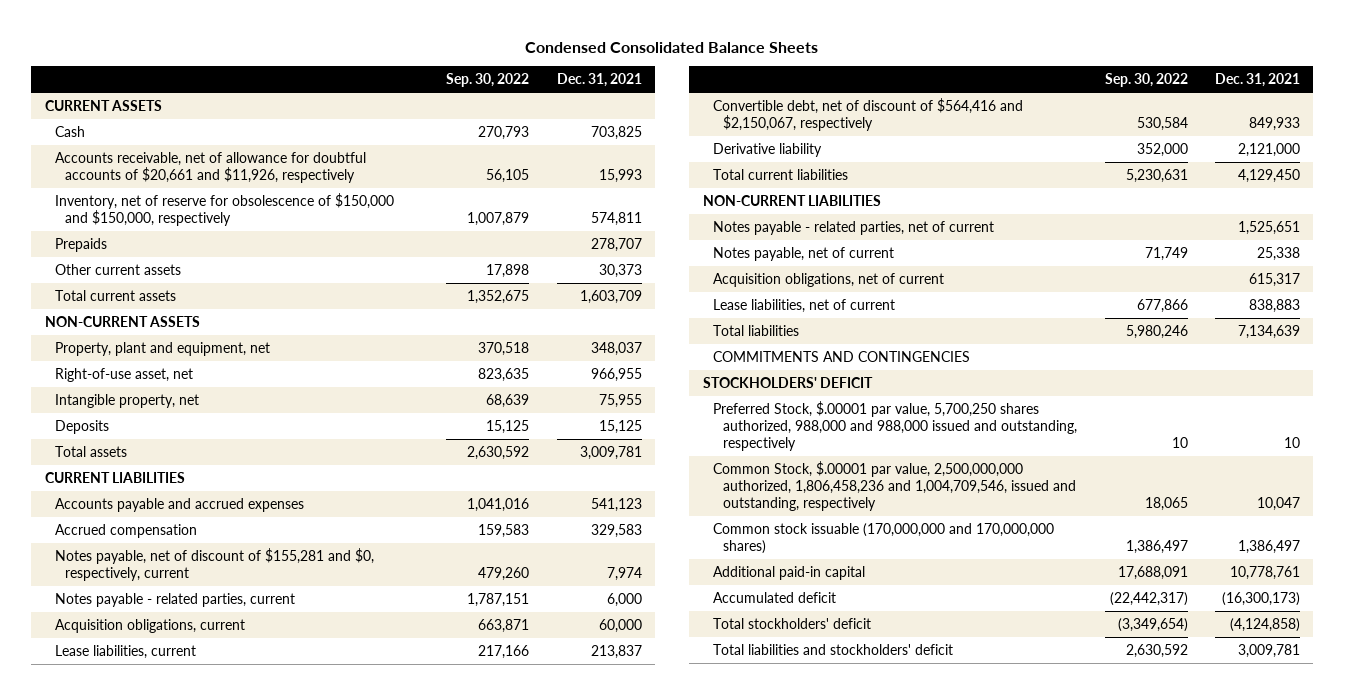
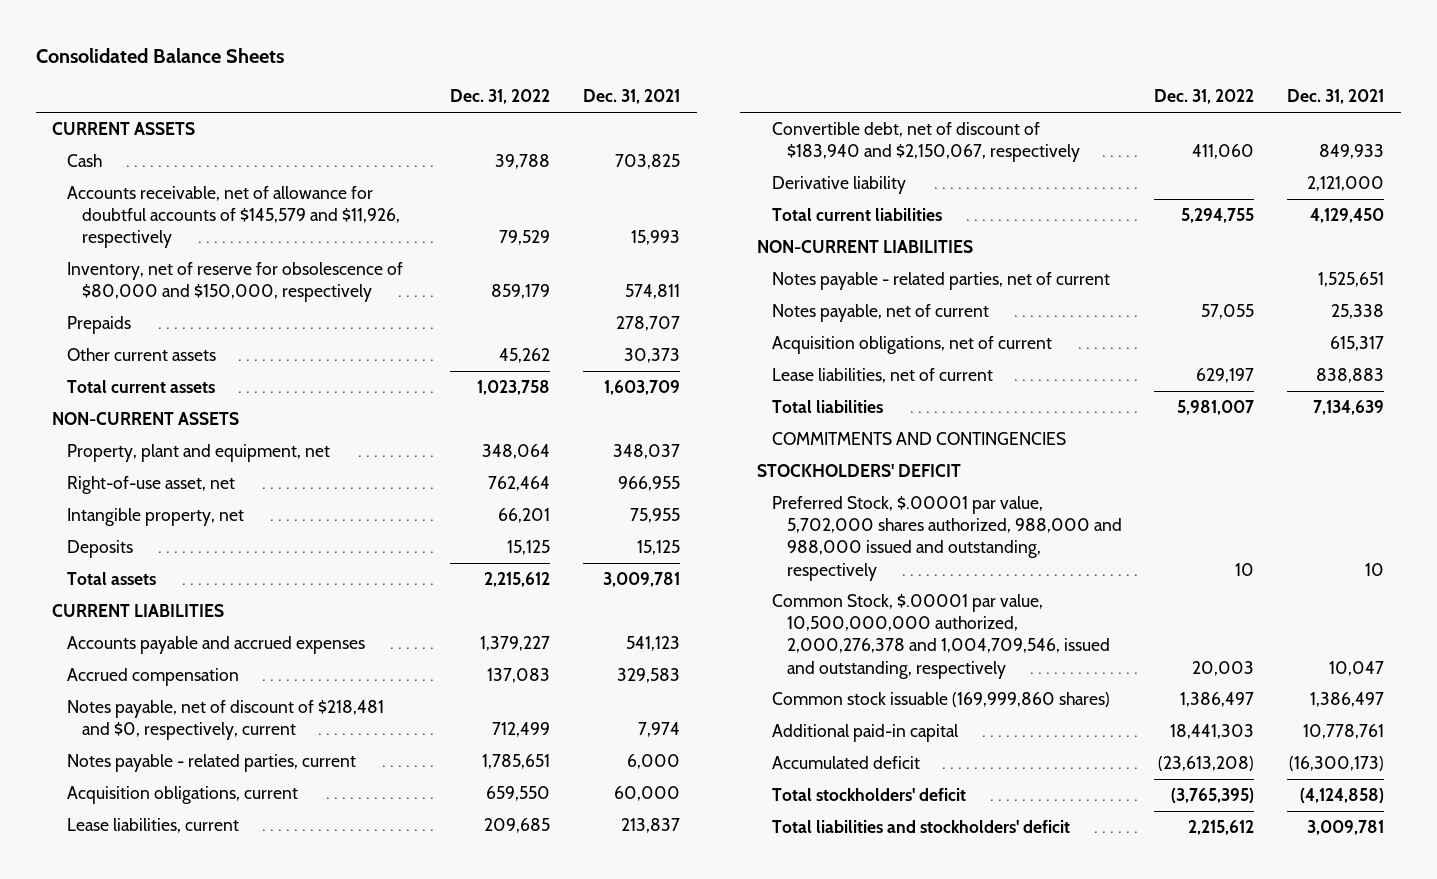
[525,41,819,53] Condensed Consolidated Balance Sheets -> [35,47,284,63] Consolidated Balance Sheets
[446,73,530,88] Sep. 30, 2022 -> none
none -> [450,89,551,105] Dec. 31, 2022
[55,151,367,184] Accounts receivable, net of allowance for doubtful accounts of $20,661 and $11,926, respectively -> [67,185,401,249] Accounts receivable, net of allowance for doubtful accounts of $145,579 and $11,926, respectively
[55,192,395,227] Inventory, net of reserve for obsolescence of $150,000 and $150,000, respectively -> [67,261,404,303] Inventory, net of reserve for obsolescence of $80,000 and $150,000, respectively
[55,547,375,582] Notes payable, net of discount of $155,281 and $0, respectively, current -> [67,699,385,741] Notes payable, net of discount of $218,481 and $0, respectively, current
[713,97,1024,132] Convertible debt, net of discount of $564,416 and $2,150,067, respectively -> [771,121,1080,163] Convertible debt, net of discount of $183,940 and $2,150,067, respectively
[713,400,1078,452] Preferred Stock, $.00001 par value, 5,700,250 shares authorized, 988,000 and 988,000 issued and outstanding, respectively -> [771,495,1122,581] Preferred Stock, $.00001 par value, 5,702,000 shares authorized, 988,000 and 988,000 issued and outstanding, respectively
[713,460,1077,512] Common Stock, $.00001 par value, 2,500,000,000 authorized, 1,806,458,236 and 1,004,709,546, issued and outstanding, respectively -> [771,593,1110,679] Common Stock, $.00001 par value, 10,500,000,000 authorized, 2,000,276,378 and 1,004,709,546, issued and outstanding, respectively
[713,522,1055,555] Common stock issuable (170,000,000 and 170,000,000 shares) -> [771,691,1110,707] Common stock issuable (169,999,860 shares)

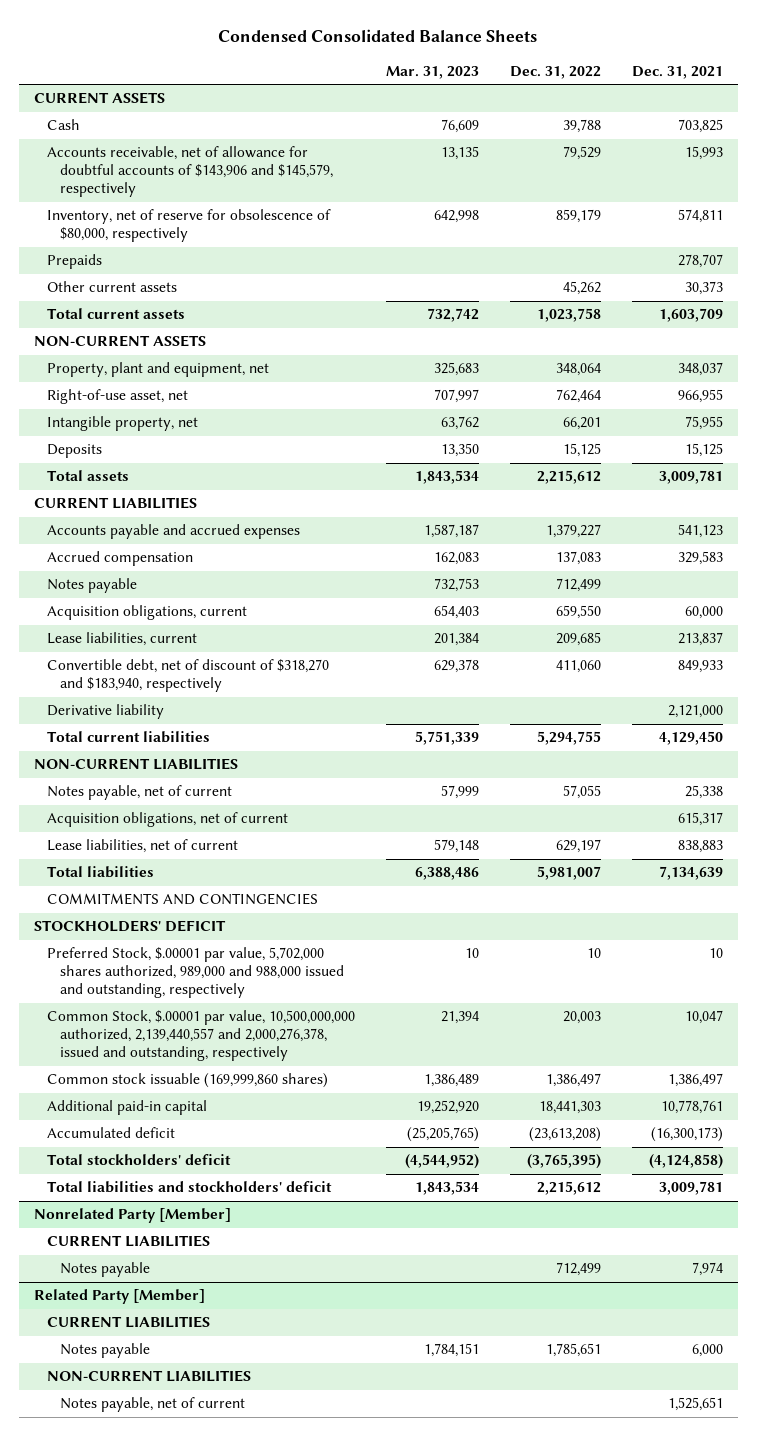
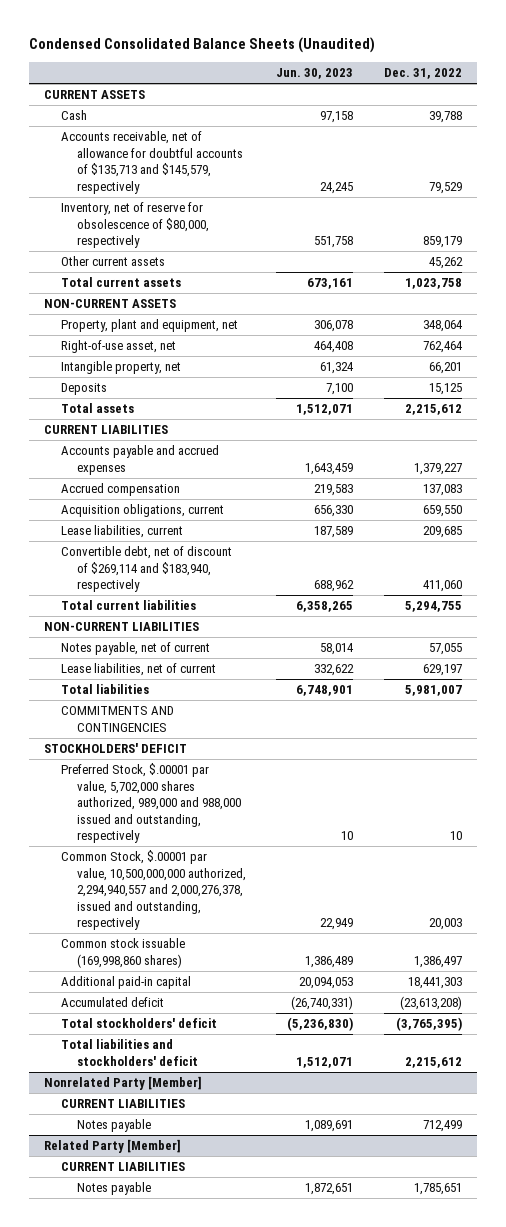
[218,29,538,43] Condensed Consolidated Balance Sheets -> [29,37,376,54] Condensed Consolidated Balance Sheets (Unaudited)
[385,66,479,80] Mar. 31, 2023 -> none
[631,66,723,80] Dec. 31, 2021 -> none
none -> [276,68,354,80] Jun. 30, 2023
[47,146,334,198] Accounts receivable, net of allowance for doubtful accounts of $143,906 and $145,579, respectively -> [60,131,243,194] Accounts receivable, net of allowance for doubtful accounts of $135,713 and $145,579, respectively
[47,254,103,270] Prepaids -> none
[47,578,138,594] Notes payable -> none
[47,704,165,720] Derivative liability -> none
[47,659,330,693] Convertible debt, net of discount of $318,270 and $183,940, respectively -> [60,546,232,593] Convertible debt, net of discount of $269,114 and $183,940, respectively
[47,812,289,828] Acquisition obligations, net of current -> none
[47,1010,356,1062] Common Stock, $.00001 par value, 10,500,000,000 authorized, 2,139,440,557 and 2,000,276,378, issued and outstanding, respectively -> [60,850,246,930] Common Stock, $.00001 par value, 10,500,000,000 authorized, 2,294,940,557 and 2,000,276,378, issued and outstanding, respectively
[47,1073,329,1089] Common stock issuable (169,999,860 shares) -> [60,938,185,968] Common stock issuable (169,998,860 shares)
[47,1370,252,1383] NON-CURRENT LIABILITIES -> none
[60,1397,246,1413] Notes payable, net of current -> none

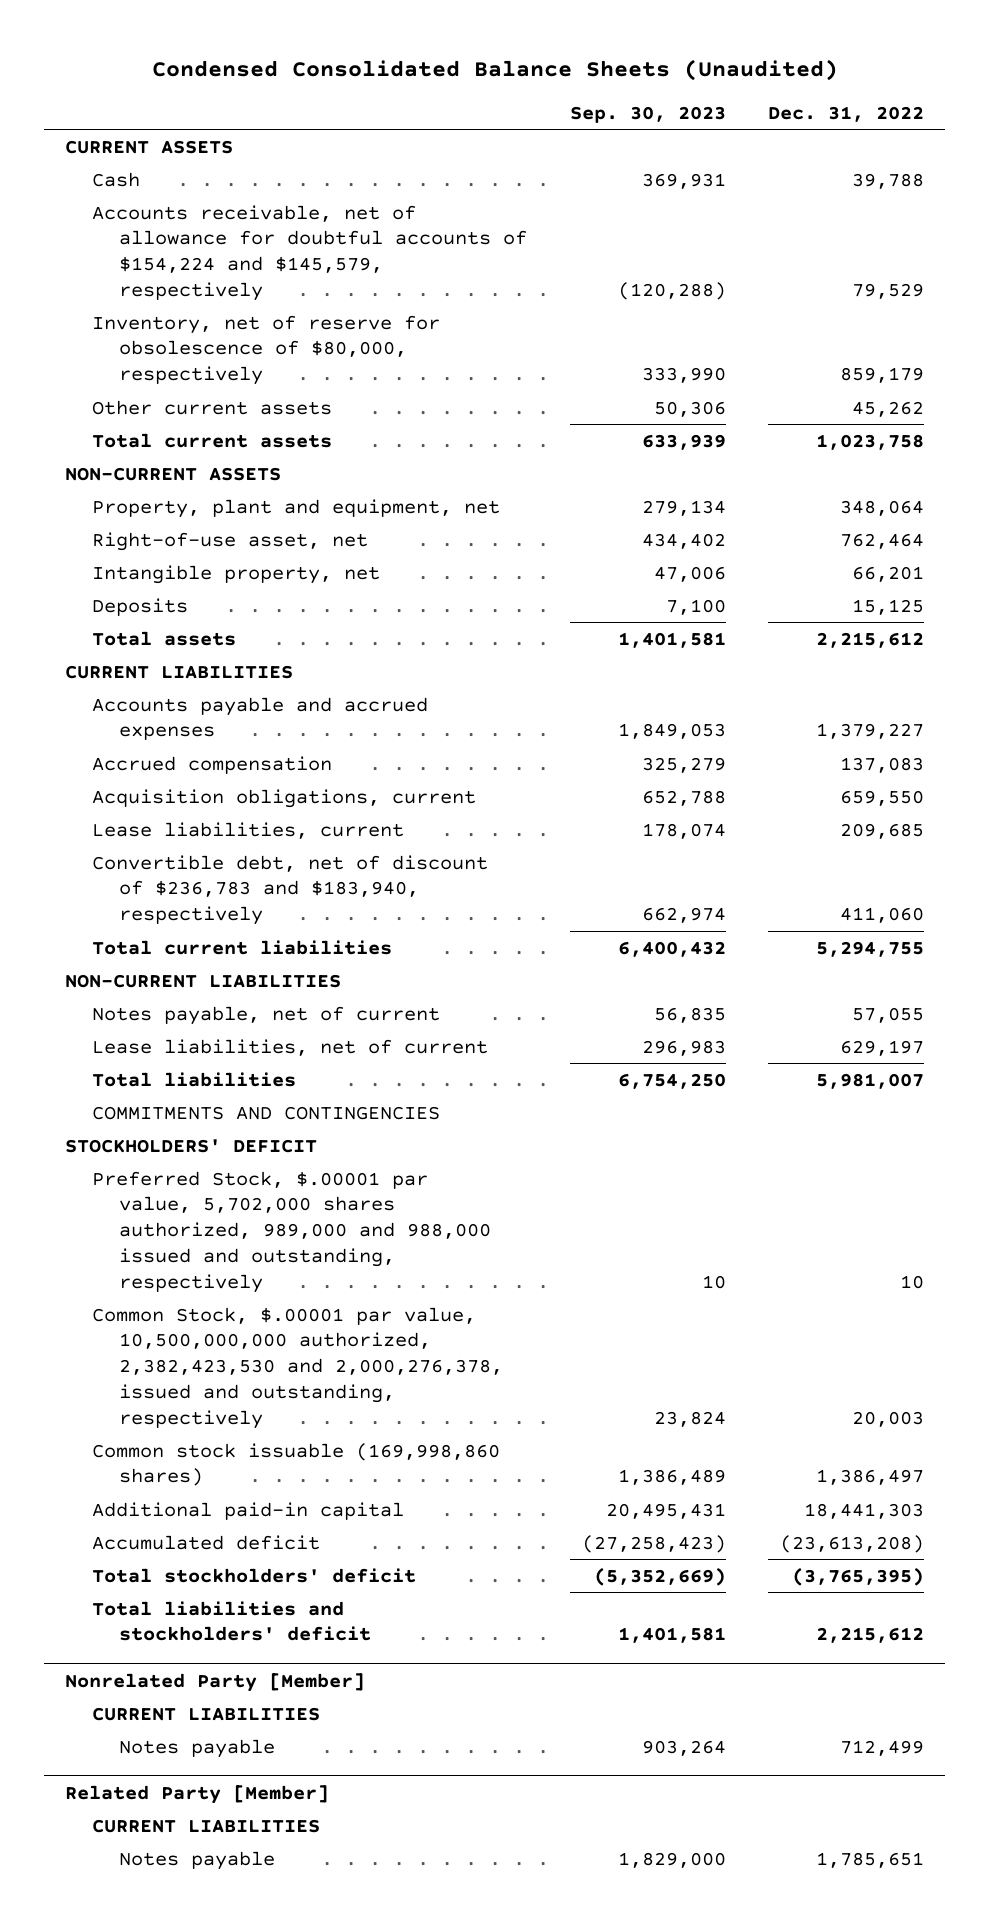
[276,68,354,80] Jun. 30, 2023 -> none
none -> [569,105,726,123] Sep. 30, 2023
[60,131,243,194] Accounts receivable, net of allowance for doubtful accounts of $135,713 and $145,579, respectively -> [92,204,528,301] Accounts receivable, net of allowance for doubtful accounts of $154,224 and $145,579, respectively
[60,546,232,593] Convertible debt, net of discount of $269,114 and $183,940, respectively -> [92,854,489,926] Convertible debt, net of discount of $236,783 and $183,940, respectively
[60,850,246,930] Common Stock, $.00001 par value, 10,500,000,000 authorized, 2,294,940,557 and 2,000,276,378, issued and outstanding, respectively -> [92,1306,504,1429] Common Stock, $.00001 par value, 10,500,000,000 authorized, 2,382,423,530 and 2,000,276,378, issued and outstanding, respectively

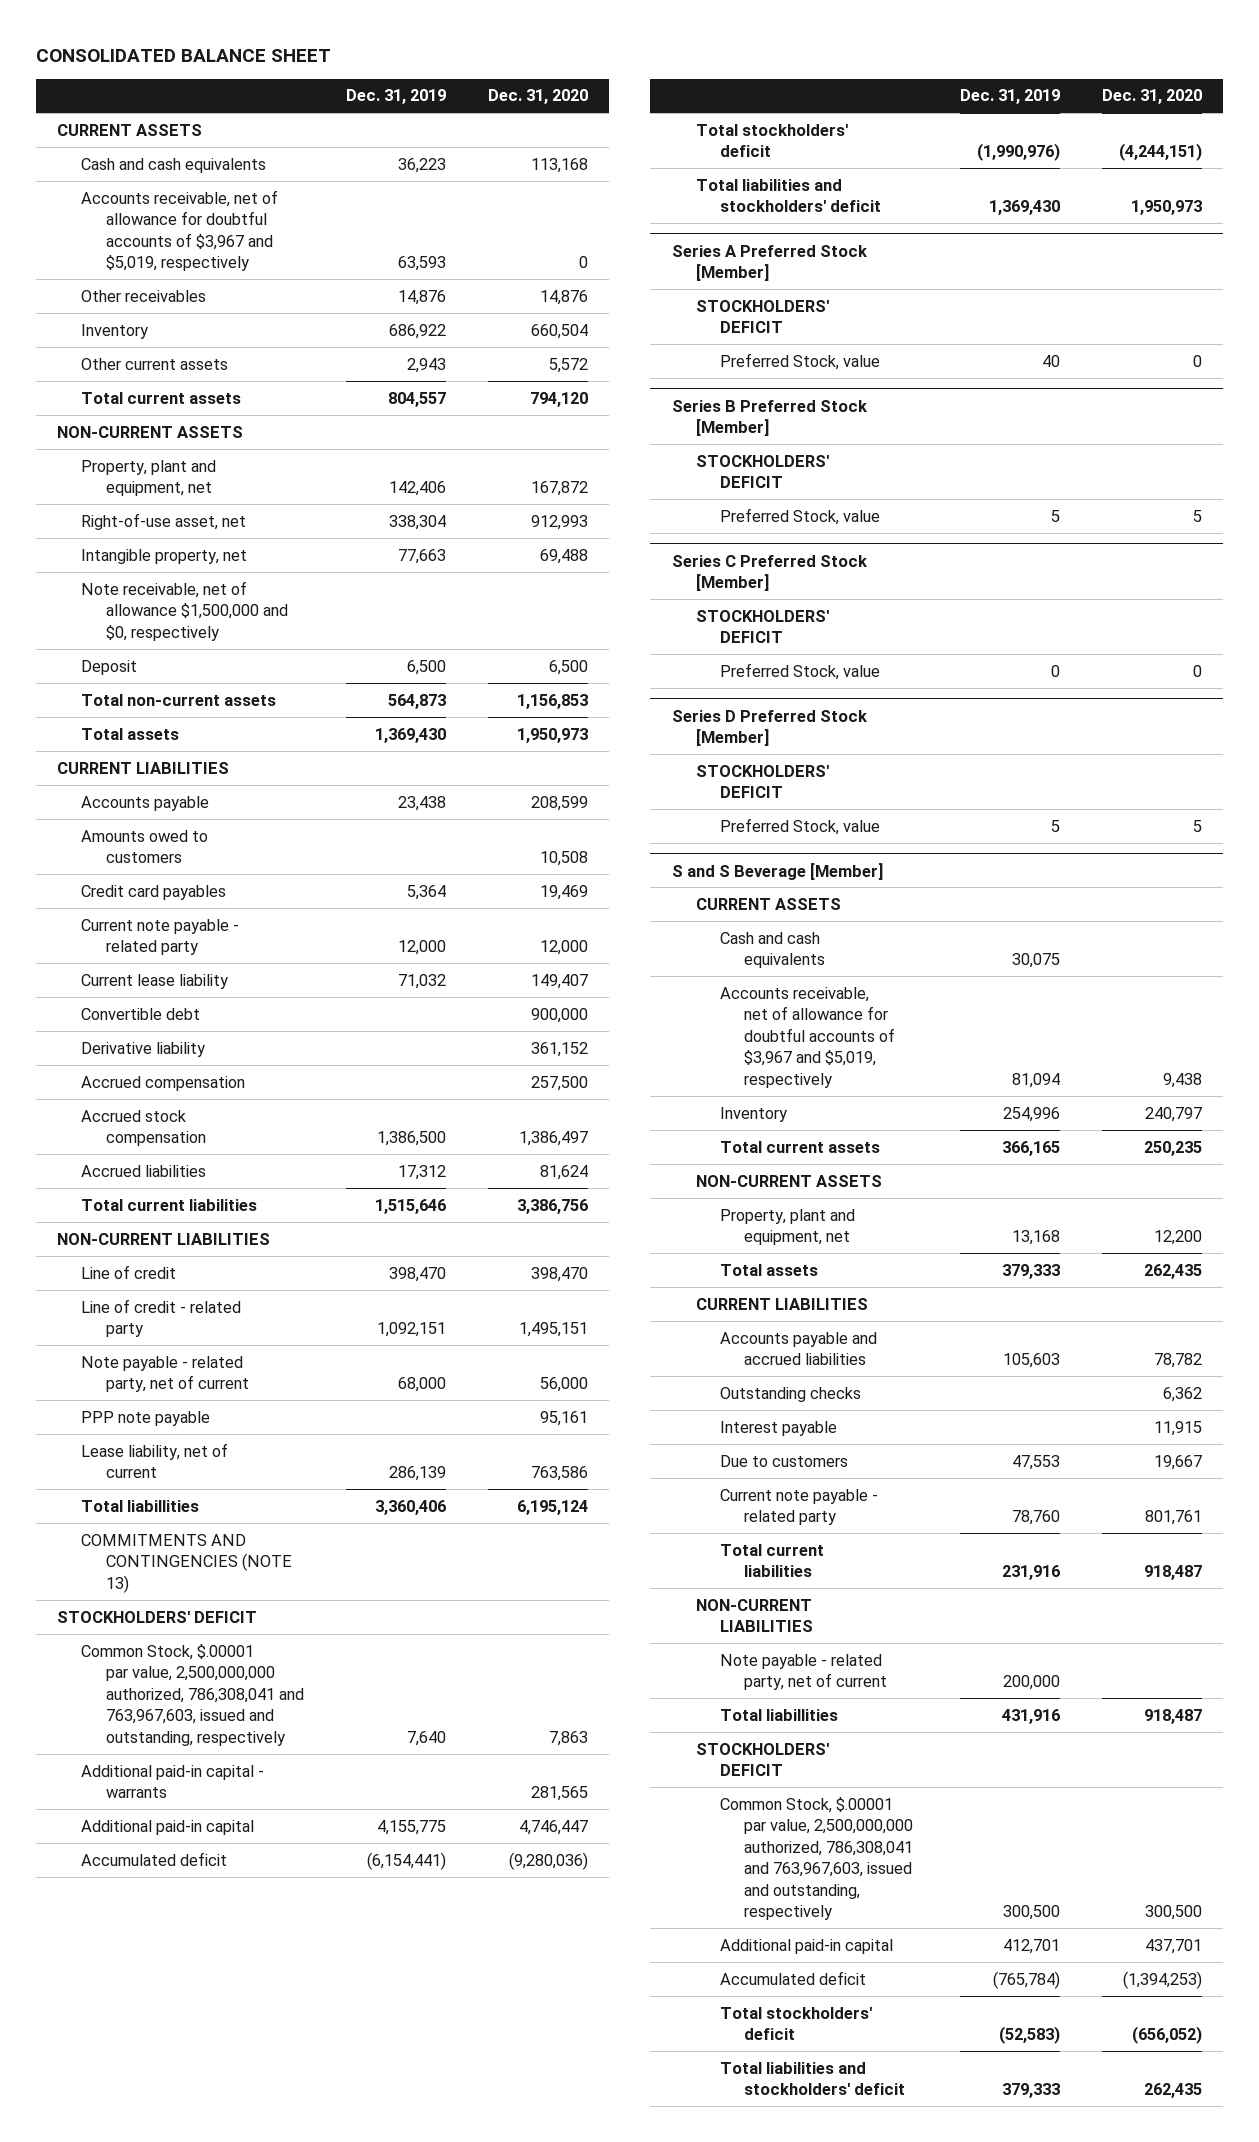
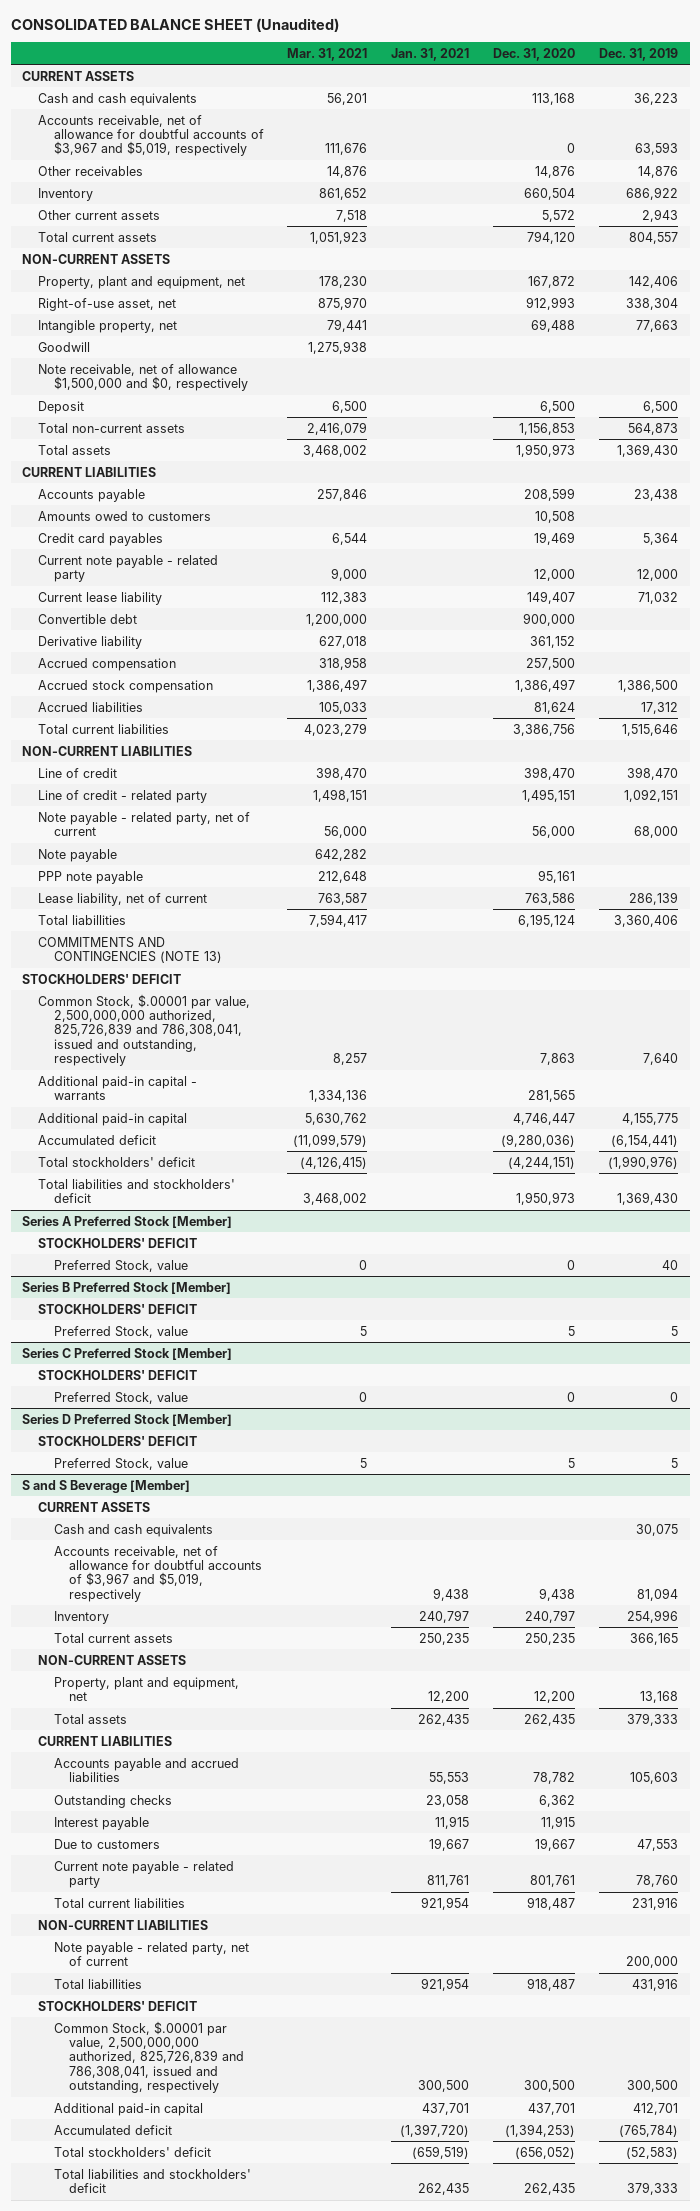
[36,48,332,62] CONSOLIDATED BALANCE SHEET -> [10,17,339,32] CONSOLIDATED BALANCE SHEET (Unaudited)
none -> [287,47,368,61] Mar. 31, 2021
none -> [391,47,470,61] Jan. 31, 2021
none -> [38,341,91,352] Goodwill
none -> [38,848,118,862] Note payable
[81,1643,304,1746] Common Stock, $.00001 par value, 2,500,000,000 authorized, 786,308,041 and 763,967,603, issued and outstanding, respectively -> [38,993,251,1067] Common Stock, $.00001 par value, 2,500,000,000 authorized, 825,726,839 and 786,308,041, issued and outstanding, respectively
[719,1796,914,1921] Common Stock, $.00001 par value, 2,500,000,000 authorized, 786,308,041 and 763,967,603, issued and outstanding, respectively -> [53,2020,245,2094] Common Stock, $.00001 par value, 2,500,000,000 authorized, 825,726,839 and 786,308,041, issued and outstanding, respectively

